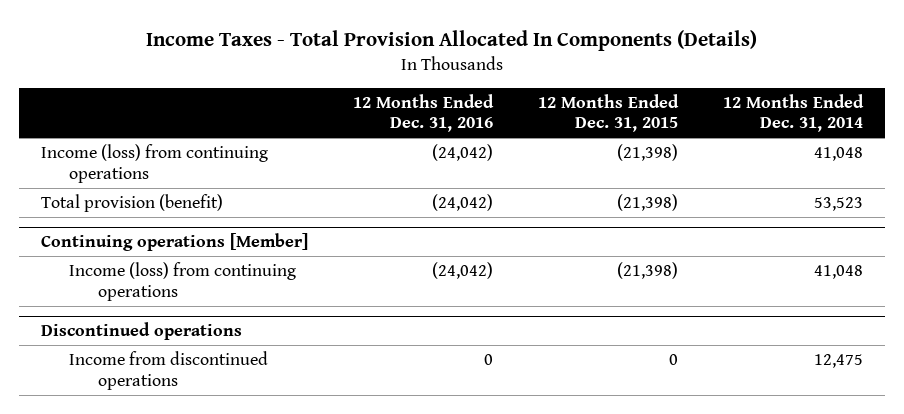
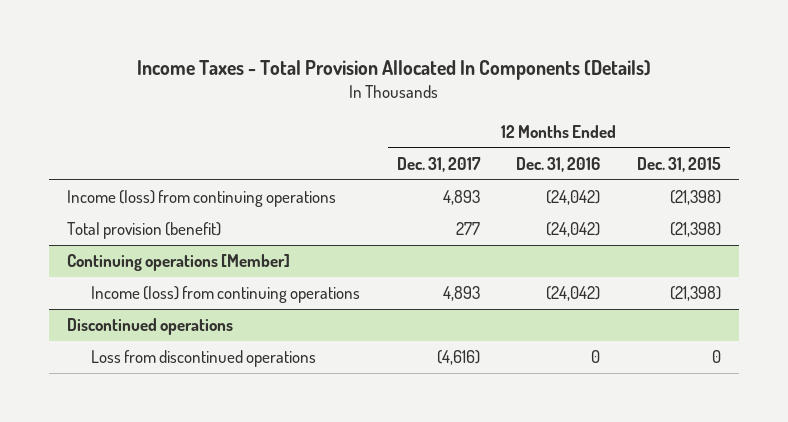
[723,93,865,133] 12 Months Ended Dec. 31, 2014 -> none
none -> [396,156,481,172] Dec. 31, 2017
[69,351,269,390] Income from discontinued operations -> [91,350,317,368] Loss from discontinued operations

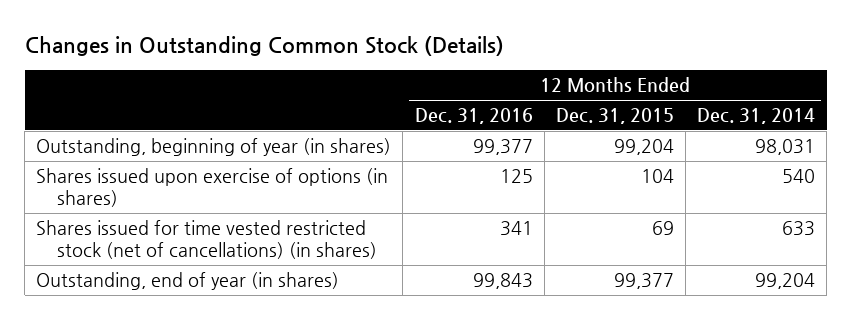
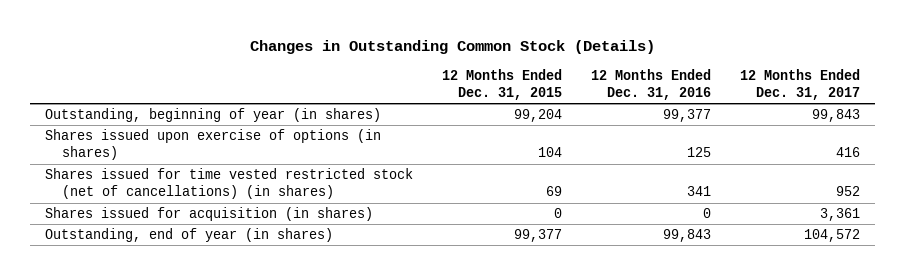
[697,108,816,125] Dec. 31, 2014 -> none
none -> [740,68,861,101] 12 Months Ended Dec. 31, 2017
none -> [44,207,373,222] Shares issued for acquisition (in shares)

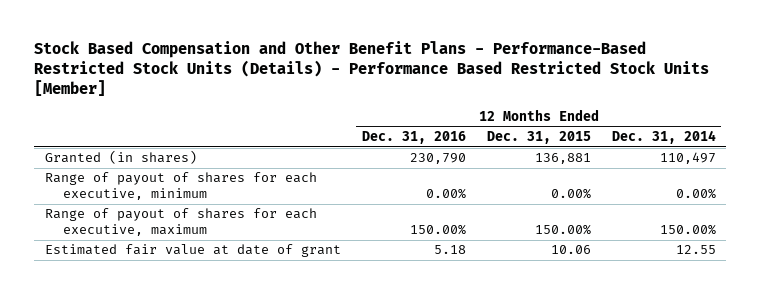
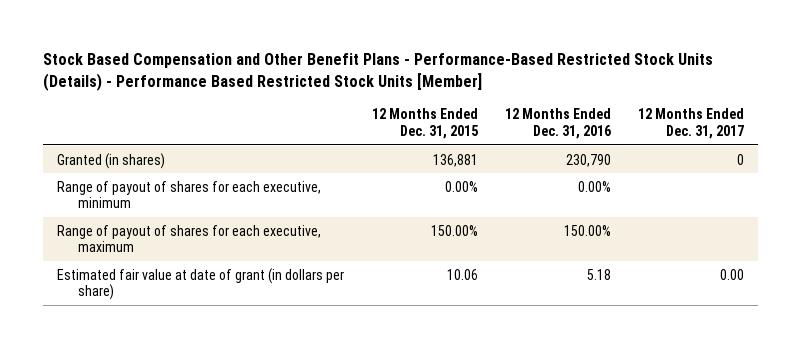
[611,130,716,145] Dec. 31, 2014 -> none
none -> [638,108,745,139] 12 Months Ended Dec. 31, 2017
[44,244,341,258] Estimated fair value at date of grant -> [57,267,345,301] Estimated fair value at date of grant (in dollars per share)

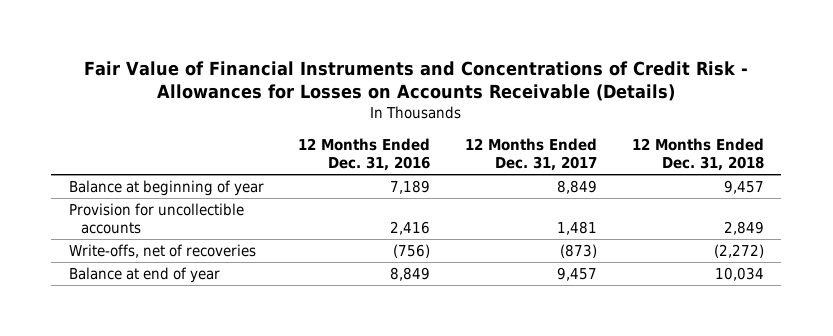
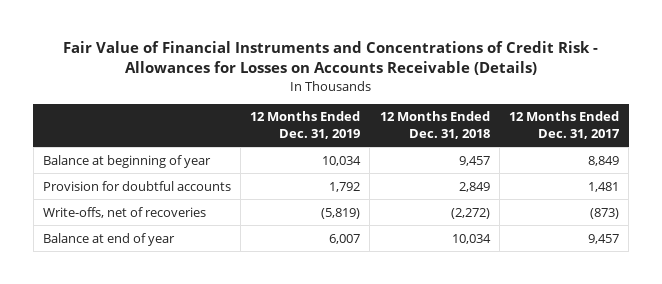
[298,138,431,172] 12 Months Ended Dec. 31, 2016 -> none
none -> [250,111,361,139] 12 Months Ended Dec. 31, 2019
[68,203,244,234] Provision for uncollectible accounts -> [42,180,231,191] Provision for doubtful accounts

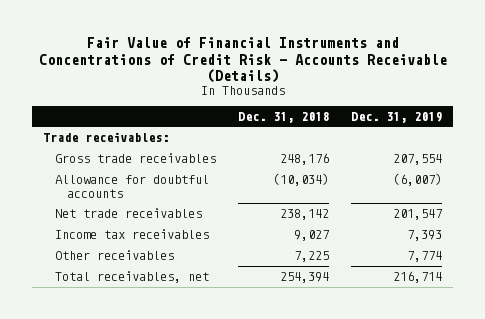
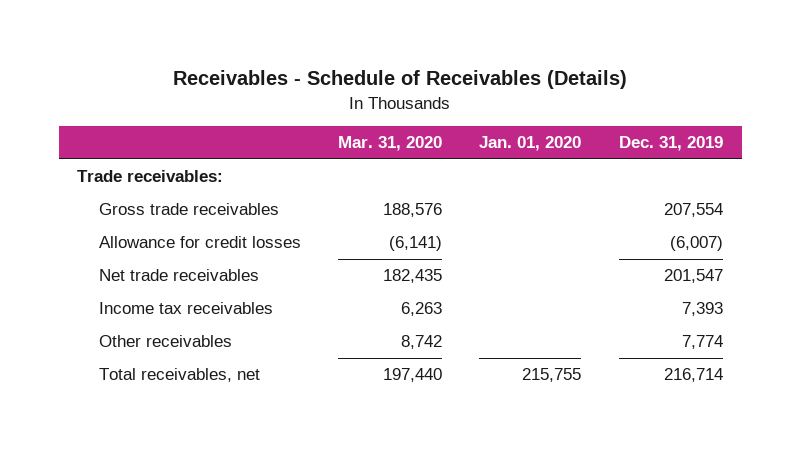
[38,37,447,83] Fair Value of Financial Instruments and Concentrations of Credit Risk - Accounts Receivable (Details) -> [173,70,628,90] Receivables - Schedule of Receivables (Details)
[237,111,329,123] Dec. 31, 2018 -> none
none -> [337,136,442,152] Mar. 31, 2020
none -> [479,136,582,152] Jan. 01, 2020
[54,175,209,198] Allowance for doubtful accounts -> [98,236,301,249] Allowance for credit losses

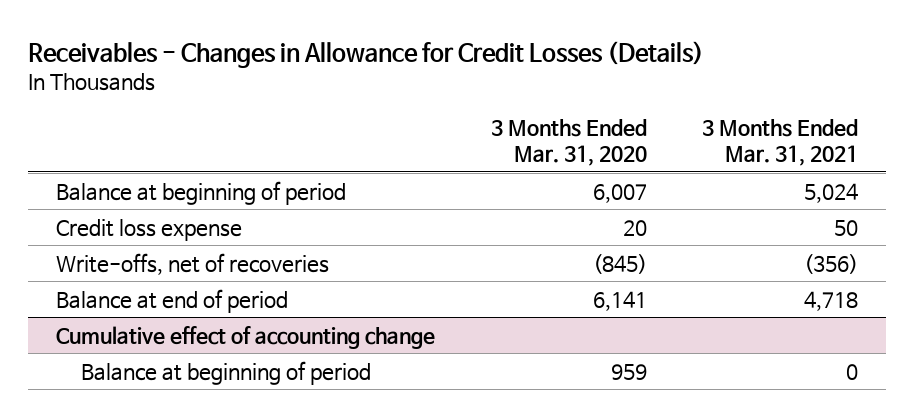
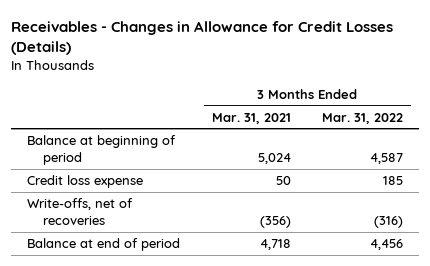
[490,119,647,166] 3 Months Ended Mar. 31, 2020 -> none
none -> [322,112,404,124] Mar. 31, 2022
[56,325,436,349] Cumulative effect of accounting change -> none
[81,360,372,385] Balance at beginning of period -> none

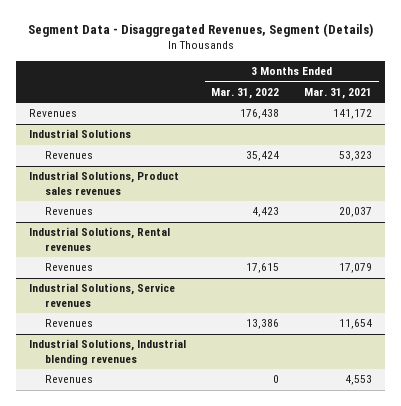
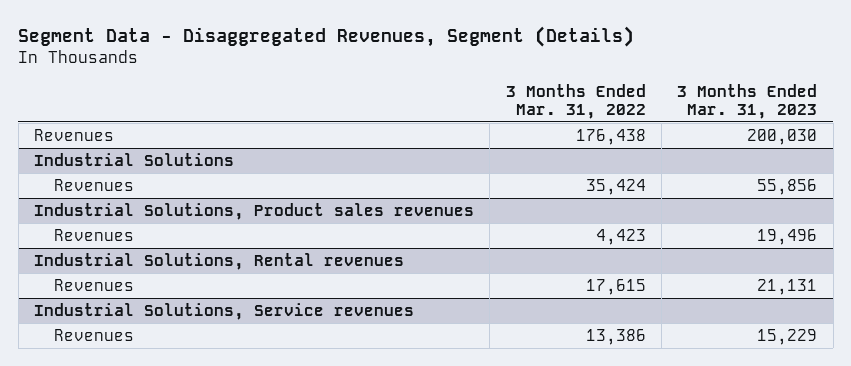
[304,88,373,100] Mar. 31, 2021 -> none
none -> [677,83,818,119] 3 Months Ended Mar. 31, 2023
[28,339,186,365] Industrial Solutions, Industrial blending revenues -> none
[45,375,94,384] Revenues -> none

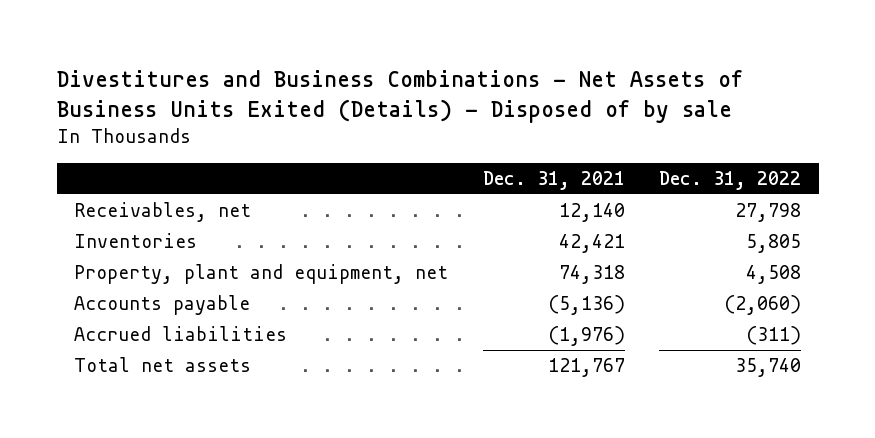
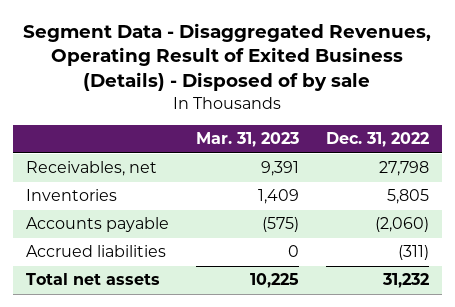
[56,69,743,124] Divestitures and Business Combinations - Net Assets of Business Units Exited (Details) - Disposed of by sale -> [23,22,432,92] Segment Data - Disaggregated Revenues, Operating Result of Exited Business (Details) - Disposed of by sale
[482,170,625,190] Dec. 31, 2021 -> none
none -> [195,132,299,148] Mar. 31, 2023
[74,264,449,285] Property, plant and equipment, net -> none
[735,358,802,378] 35,740 -> [381,273,429,289] 31,232

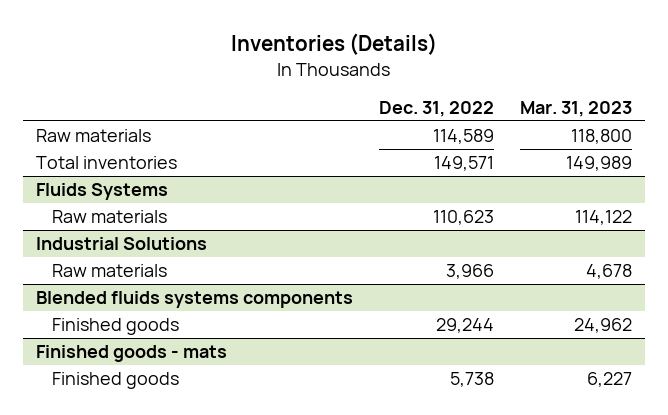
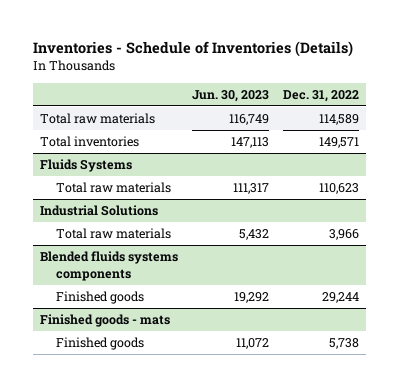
[231,33,438,56] Inventories (Details) -> [33,40,354,57] Inventories - Schedule of Inventories (Details)
[519,100,632,117] Mar. 31, 2023 -> none
none -> [192,89,270,102] Jun. 30, 2023
[36,129,152,143] Raw materials -> [40,113,156,125] Total raw materials
[52,210,168,224] Raw materials -> [55,182,171,194] Total raw materials
[52,264,168,278] Raw materials -> [55,228,171,240] Total raw materials

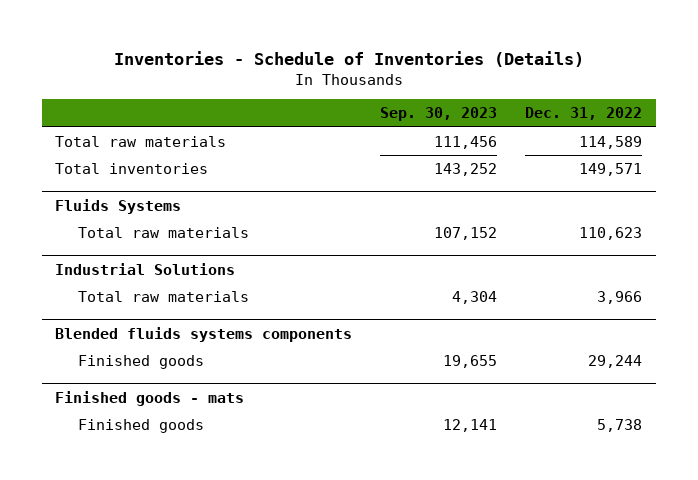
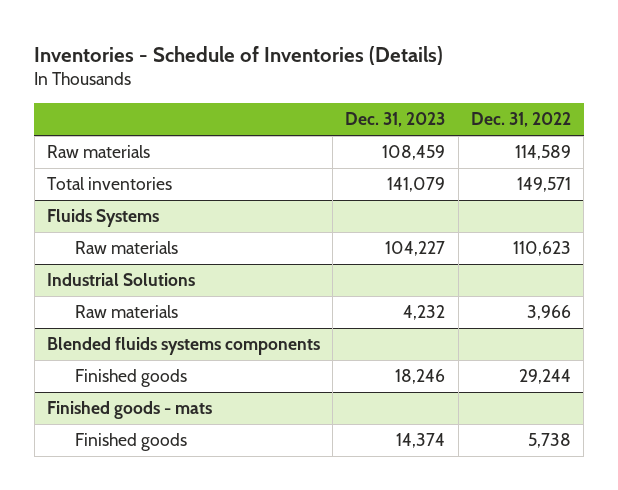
[380,107,498,122] Sep. 30, 2023 -> none
none -> [345,112,446,128] Dec. 31, 2023
[55,136,227,148] Total raw materials -> [46,145,150,159] Raw materials
[78,227,250,239] Total raw materials -> [74,241,178,255] Raw materials
[78,291,250,303] Total raw materials -> [74,305,178,319] Raw materials

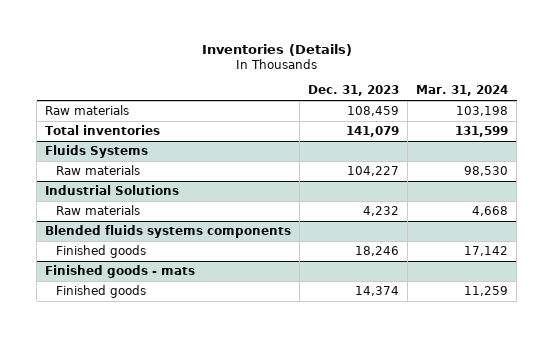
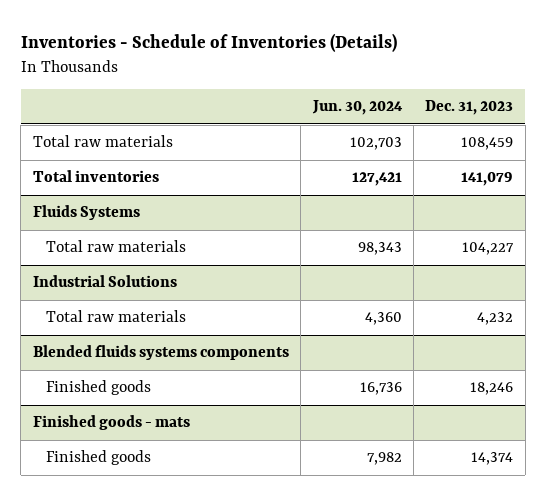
[201,44,352,57] Inventories (Details) -> [20,33,397,53] Inventories - Schedule of Inventories (Details)
[416,85,509,97] Mar. 31, 2024 -> none
none -> [311,100,403,116] Jun. 30, 2024
[45,104,130,115] Raw materials -> [32,135,173,148] Total raw materials
[56,164,141,175] Raw materials -> [45,240,186,253] Total raw materials
[56,204,141,215] Raw materials -> [45,310,186,323] Total raw materials

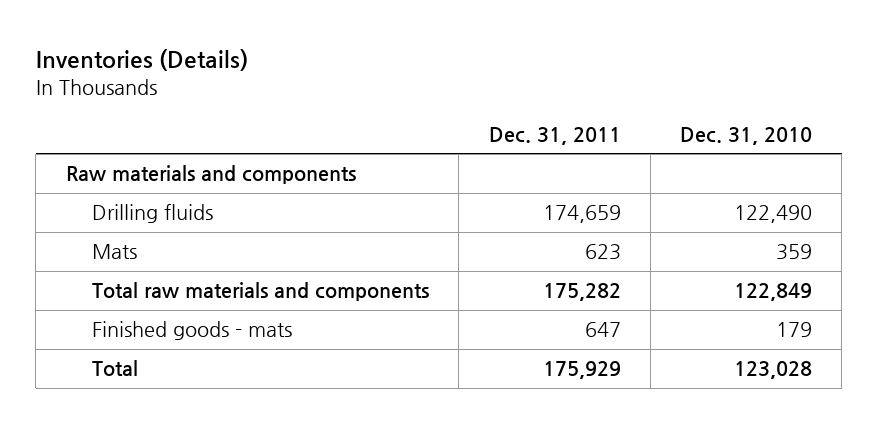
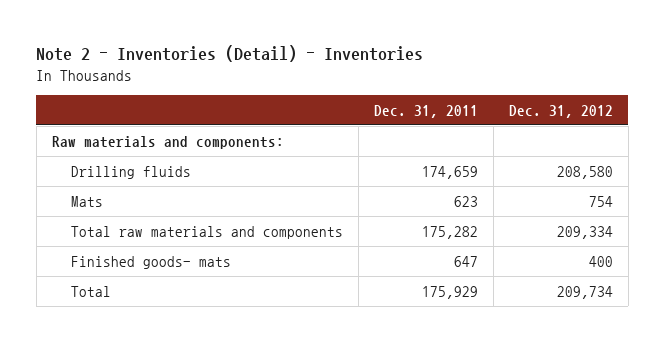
[35,48,248,71] Inventories (Details) -> [36,45,424,63] Note 2 - Inventories (Detail) - Inventories
[680,126,813,145] Dec. 31, 2010 -> none
none -> [508,104,613,118] Dec. 31, 2012
[65,165,356,185] Raw materials and components -> [51,135,284,149] Raw materials and components:
[91,321,292,341] Finished goods - mats -> [70,255,231,269] Finished goods- mats

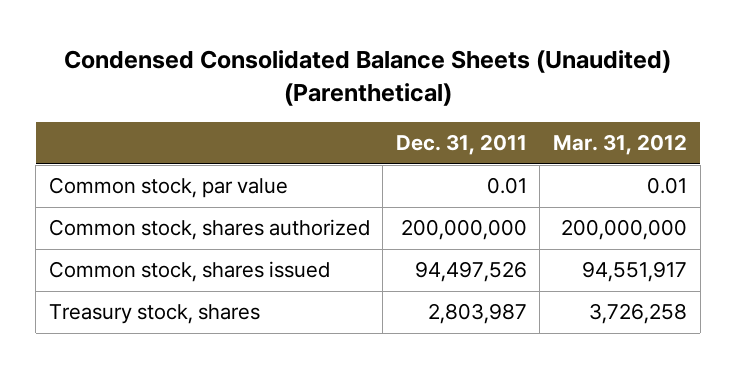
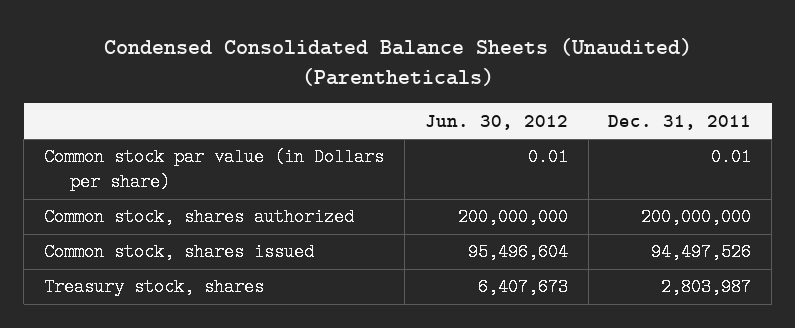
[63,50,671,106] Condensed Consolidated Balance Sheets (Unaudited) (Parenthetical) -> [103,37,692,86] Condensed Consolidated Balance Sheets (Unaudited) (Parentheticals)
[552,134,687,156] Mar. 31, 2012 -> none
none -> [424,114,568,130] Jun. 30, 2012
[48,177,288,199] Common stock, par value -> [43,148,384,192] Common stock par value (in Dollars per share)

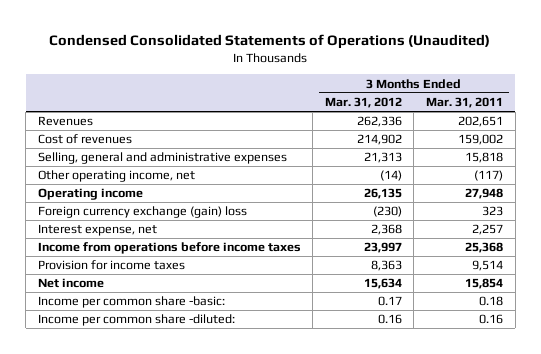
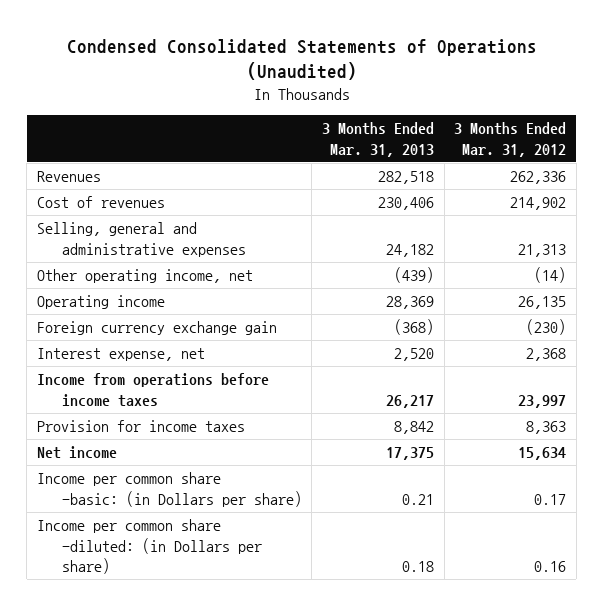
[425,97,503,109] Mar. 31, 2011 -> none
none -> [321,122,434,157] 3 Months Ended Mar. 31, 2013
[37,206,247,219] Foreign currency exchange (gain) loss -> [36,321,277,336] Foreign currency exchange gain
[37,296,225,309] Income per common share -basic: -> [36,472,302,507] Income per common share -basic: (in Dollars per share)
[37,314,235,327] Income per common share -diluted: -> [36,519,262,575] Income per common share -diluted: (in Dollars per share)

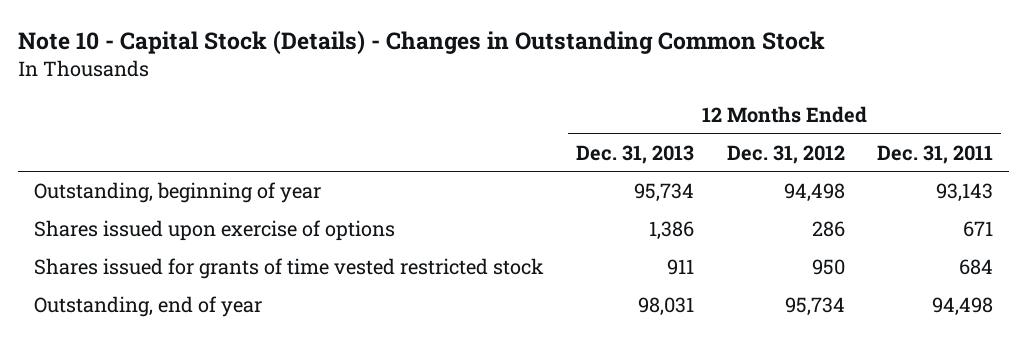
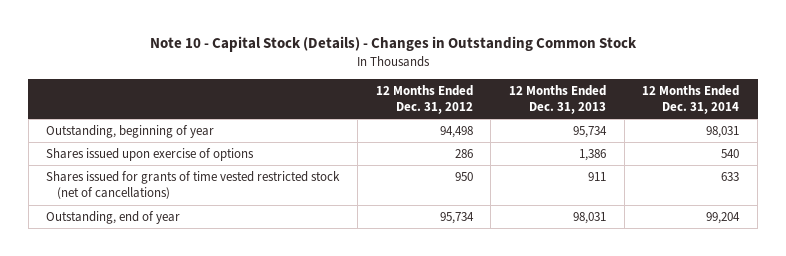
[877,144,994,164] Dec. 31, 2011 -> none
none -> [642,84,740,115] 12 Months Ended Dec. 31, 2014
[34,257,545,279] Shares issued for grants of time vested restricted stock -> [46,170,341,200] Shares issued for grants of time vested restricted stock (net of cancellations)

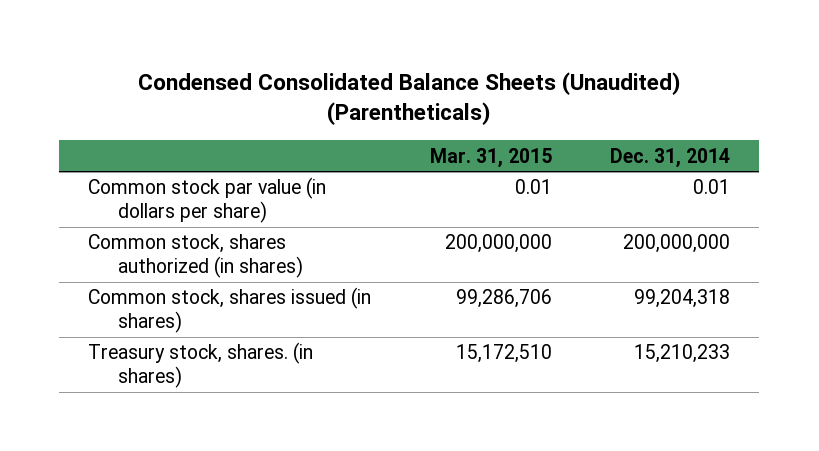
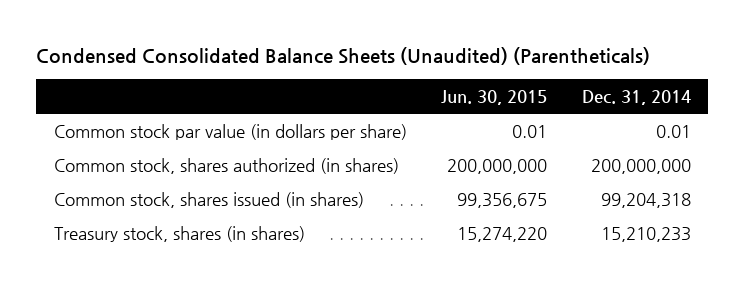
[429,147,552,168] Mar. 31, 2015 -> none
none -> [441,89,548,105] Jun. 30, 2015
[88,342,314,389] Treasury stock, shares. (in shares) -> [53,226,305,243] Treasury stock, shares (in shares)

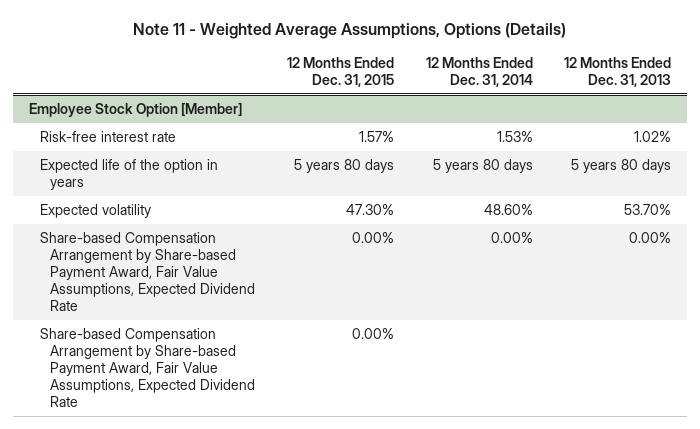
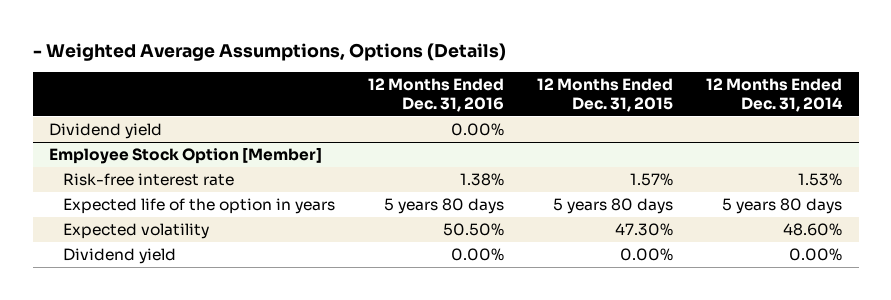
[133,23,567,40] Note 11 - Weighted Average Assumptions, Options (Details) -> [32,42,506,61] - Weighted Average Assumptions, Options (Details)
[564,57,672,88] 12 Months Ended Dec. 31, 2013 -> none
none -> [367,77,504,112] 12 Months Ended Dec. 31, 2016
none -> [49,122,163,139] Dividend yield
[39,328,256,407] Share-based Compensation Arrangement by Share-based Payment Award, Fair Value Assumptions, Expected Dividend Rate -> none
[39,232,256,311] Share-based Compensation Arrangement by Share-based Payment Award, Fair Value Assumptions, Expected Dividend Rate -> [62,247,176,264] Dividend yield

